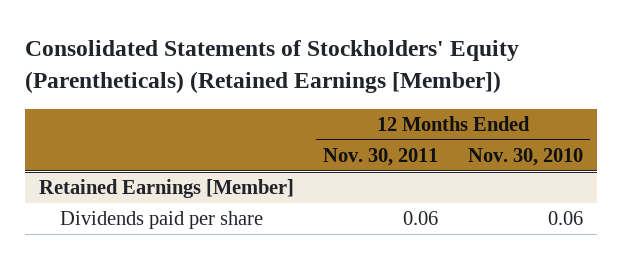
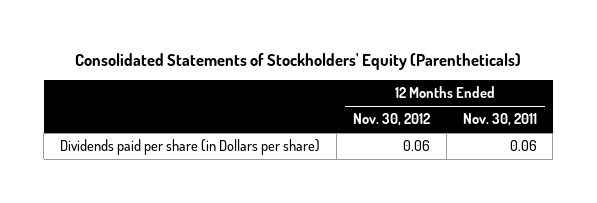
[24,40,519,94] Consolidated Statements of Stockholders' Equity (Parentheticals) (Retained Earnings [Member]) -> [75,52,522,70] Consolidated Statements of Stockholders' Equity (Parentheticals)
[467,147,583,166] Nov. 30, 2010 -> none
none -> [352,113,430,127] Nov. 30, 2012
[39,179,295,199] Retained Earnings [Member] -> none
[60,211,264,230] Dividends paid per share -> [59,139,320,156] Dividends paid per share (in Dollars per share)

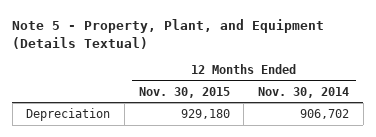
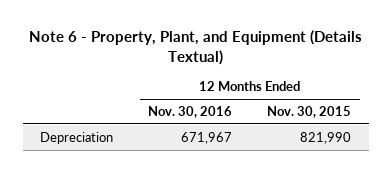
[12,18,325,49] Note 5 - Property, Plant, and Equipment (Details Textual) -> [28,30,362,65] Note 6 - Property, Plant, and Equipment (Details Textual)
[258,86,350,98] Nov. 30, 2014 -> none
none -> [148,105,233,118] Nov. 30, 2016
[180,108,230,119] 929,180 -> [300,131,352,144] 821,990

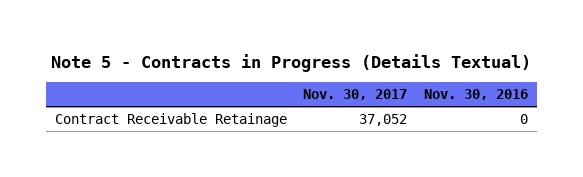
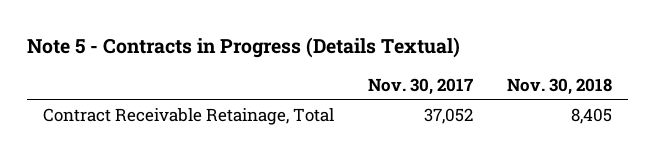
[424,89,529,101] Nov. 30, 2016 -> none
none -> [506,77,612,95] Nov. 30, 2018
[54,113,287,128] Contract Receivable Retainage -> [43,107,335,125] Contract Receivable Retainage, Total

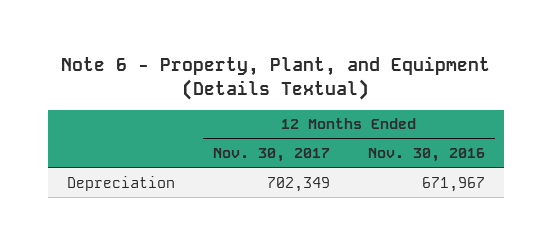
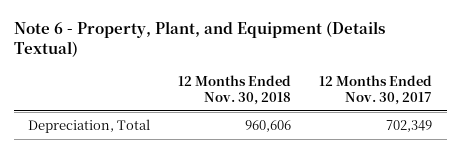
[368,148,486,163] Nov. 30, 2016 -> none
none -> [178,74,292,106] 12 Months Ended Nov. 30, 2018
[66,175,175,191] Depreciation -> [27,119,150,134] Depreciation, Total

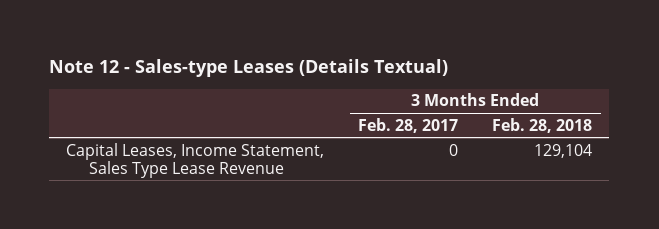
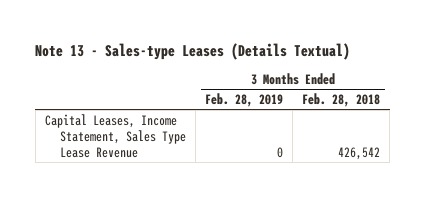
[49,59,449,78] Note 12 - Sales-type Leases (Details Textual) -> [35,43,351,61] Note 13 - Sales-type Leases (Details Textual)
[358,117,459,133] Feb. 28, 2017 -> none
none -> [205,93,284,108] Feb. 28, 2019
[534,143,593,158] 129,104 -> [338,146,381,160] 426,542

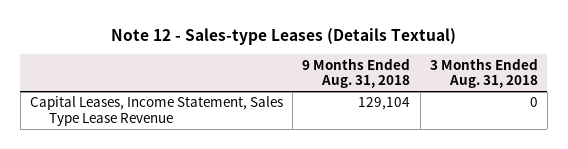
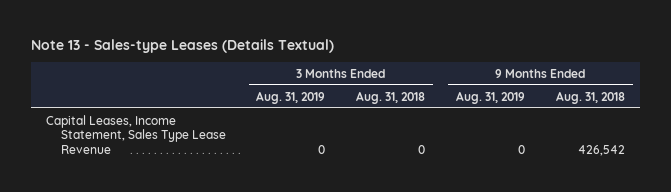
[110,28,456,46] Note 12 - Sales-type Leases (Details Textual) -> [30,38,334,53] Note 13 - Sales-type Leases (Details Textual)
none -> [256,90,326,104] Aug. 31, 2019
none -> [456,90,526,104] Aug. 31, 2019
[358,97,411,111] 129,104 -> [577,145,625,157] 426,542

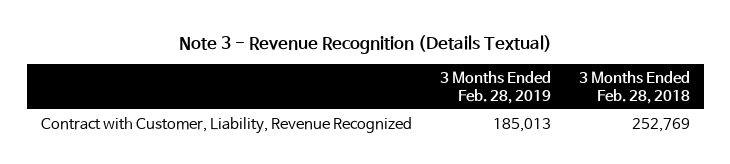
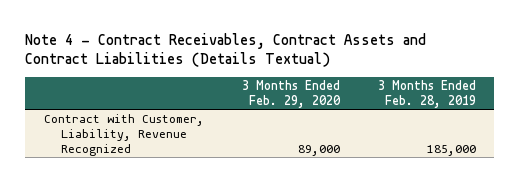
[179,35,553,55] Note 3 - Revenue Recognition (Details Textual) -> [25,32,427,68] Note 4 - Contract Receivables, Contract Assets and Contract Liabilities (Details Textual)
[578,70,690,104] 3 Months Ended Feb. 28, 2018 -> none
none -> [241,80,341,108] 3 Months Ended Feb. 29, 2020
[492,117,551,132] 185,013 -> [426,144,476,156] 185,000

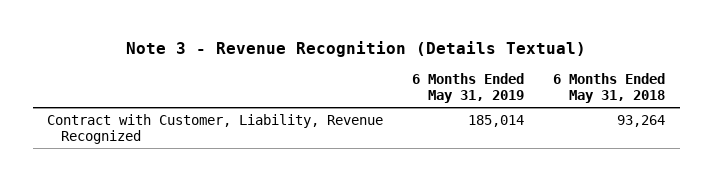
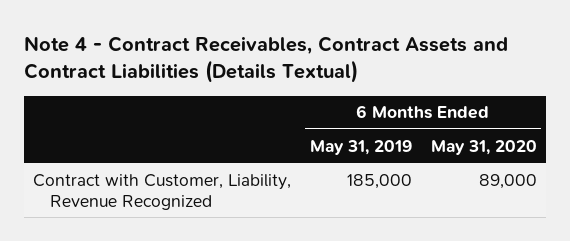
[126,40,587,57] Note 3 - Revenue Recognition (Details Textual) -> [23,36,508,84] Note 4 - Contract Receivables, Contract Assets and Contract Liabilities (Details Textual)
[553,73,666,103] 6 Months Ended May 31, 2018 -> none
none -> [430,139,537,155] May 31, 2020
[468,115,525,128] 185,014 -> [346,173,412,189] 185,000

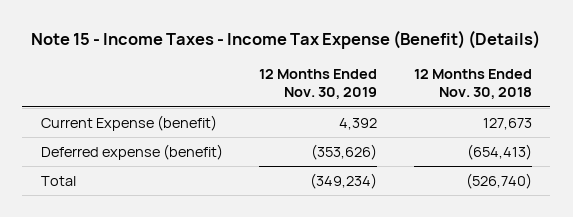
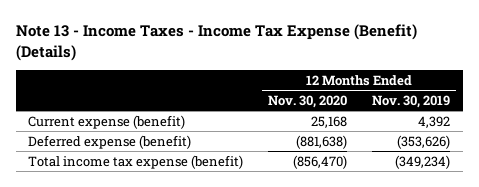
[31,29,541,49] Note 15 - Income Taxes - Income Tax Expense (Benefit) (Details) -> [15,24,417,61] Note 13 - Income Taxes - Income Tax Expense (Benefit) (Details)
[414,68,533,100] 12 Months Ended Nov. 30, 2018 -> none
none -> [268,94,348,108] Nov. 30, 2020
[40,114,217,131] Current Expense (benefit) -> [28,114,186,129] Current expense (benefit)
[40,175,76,186] Total -> [28,154,244,169] Total income tax expense (benefit)

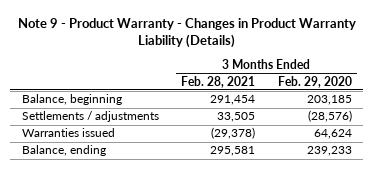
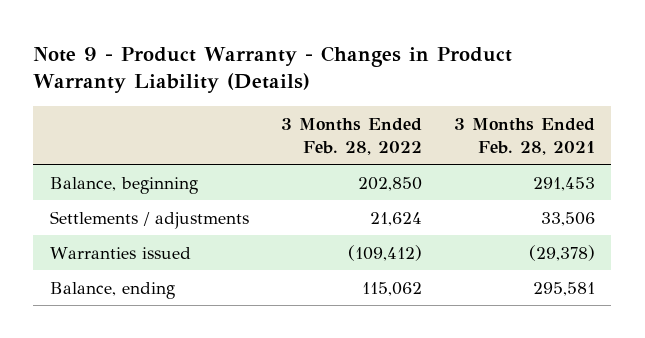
[277,75,352,88] Feb. 29, 2020 -> none
none -> [280,117,422,155] 3 Months Ended Feb. 28, 2022
[210,95,256,106] 291,454 -> [533,176,596,191] 291,453
[217,112,256,123] 33,505 -> [541,211,596,226] 33,506

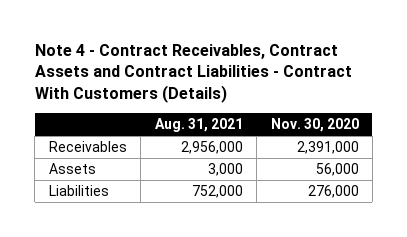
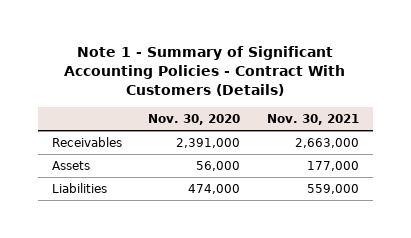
[34,44,352,103] Note 4 - Contract Receivables, Contract Assets and Contract Liabilities - Contract With Customers (Details) -> [64,46,346,96] Note 1 - Summary of Significant Accounting Policies - Contract With Customers (Details)
[154,117,243,132] Aug. 31, 2021 -> none
none -> [267,113,360,125] Nov. 30, 2021
[307,185,359,199] 276,000 -> [188,183,241,194] 474,000

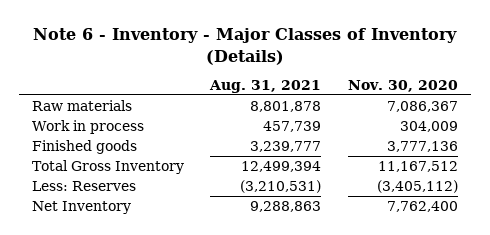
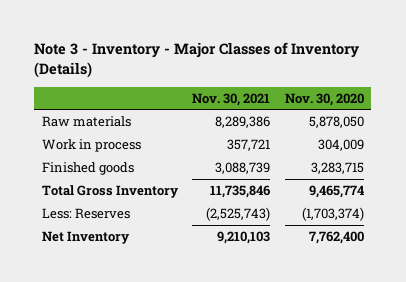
[32,28,457,65] Note 6 - Inventory - Major Classes of Inventory (Details) -> [34,42,360,79] Note 3 - Inventory - Major Classes of Inventory (Details)
[209,80,322,94] Aug. 31, 2021 -> none
none -> [192,92,271,106] Nov. 30, 2021
[386,100,458,112] 7,086,367 -> [309,115,365,128] 5,878,050
[386,140,458,152] 3,777,136 -> [311,161,365,174] 3,283,715
[377,160,458,172] 11,167,512 -> [309,184,365,198] 9,465,774
[376,179,458,193] (3,405,112) -> [302,206,365,221] (1,703,374)

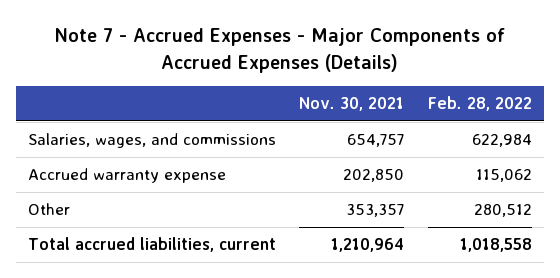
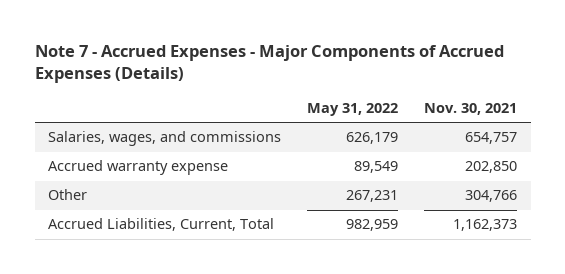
[427,96,532,112] Feb. 28, 2022 -> none
none -> [307,102,399,116] May 31, 2022
[346,204,405,218] 353,357 -> [465,190,518,203] 304,766
[27,237,276,253] Total accrued liabilities, current -> [47,218,274,232] Accrued Liabilities, Current, Total
[331,238,405,253] 1,210,964 -> [453,219,518,232] 1,162,373

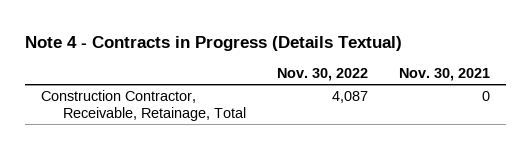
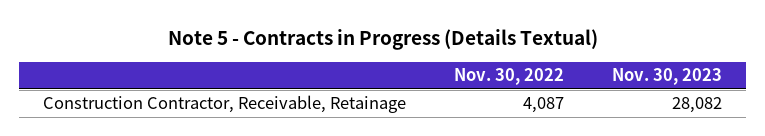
[25,35,403,51] Note 4 - Contracts in Progress (Details Textual) -> [167,29,598,51] Note 5 - Contracts in Progress (Details Textual)
[399,68,491,82] Nov. 30, 2021 -> none
none -> [611,68,722,86] Nov. 30, 2023
[40,89,247,121] Construction Contractor, Receivable, Retainage, Total -> [43,95,407,114] Construction Contractor, Receivable, Retainage

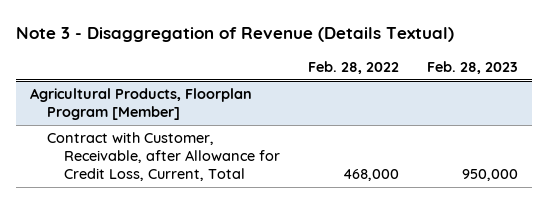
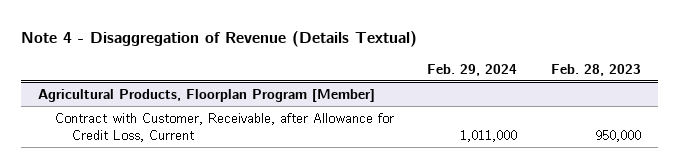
[16,26,455,42] Note 3 - Disaggregation of Revenue (Details Textual) -> [21,30,418,47] Note 4 - Disaggregation of Revenue (Details Textual)
[308,60,400,74] Feb. 28, 2022 -> none
none -> [427,63,518,76] Feb. 29, 2024
[47,132,281,181] Contract with Customer, Receivable, after Allowance for Credit Loss, Current, Total -> [55,112,395,143] Contract with Customer, Receivable, after Allowance for Credit Loss, Current

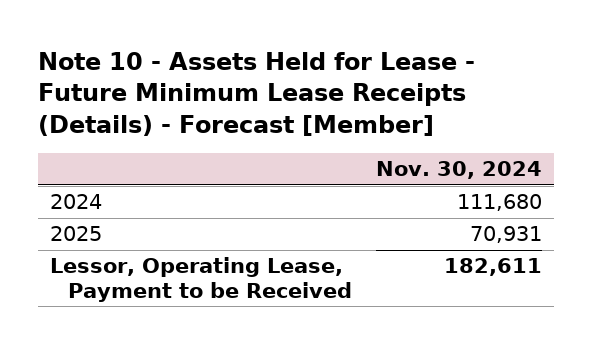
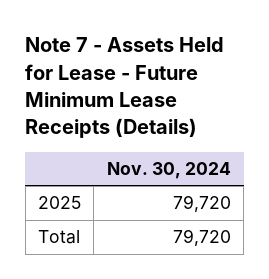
[38,51,476,136] Note 10 - Assets Held for Lease - Future Minimum Lease Receipts (Details) - Forecast [Member] -> [25,37,225,139] Note 7 - Assets Held for Lease - Future Minimum Lease Receipts (Details)
[50,194,103,210] 2024 -> none
[50,257,352,302] Lessor, Operating Lease, Payment to be Received -> none
[469,226,542,244] 70,931 -> [172,195,231,213] 79,720
none -> [37,230,80,245] Total

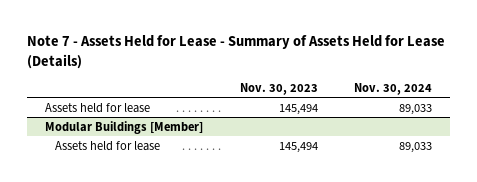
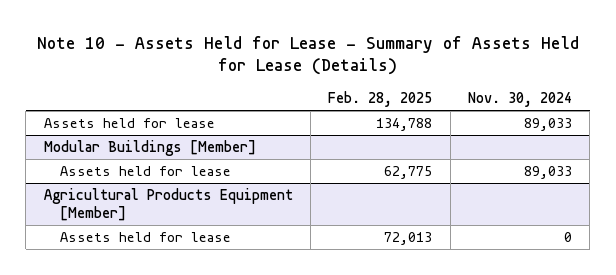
[26,35,445,70] Note 7 - Assets Held for Lease - Summary of Assets Held for Lease (Details) -> [36,35,579,76] Note 10 - Assets Held for Lease - Summary of Assets Held for Lease (Details)
[239,83,318,96] Nov. 30, 2023 -> none
none -> [328,91,433,108] Feb. 28, 2025
none -> [43,188,293,221] Agricultural Products Equipment [Member]
none -> [60,232,232,243] Assets held for lease

